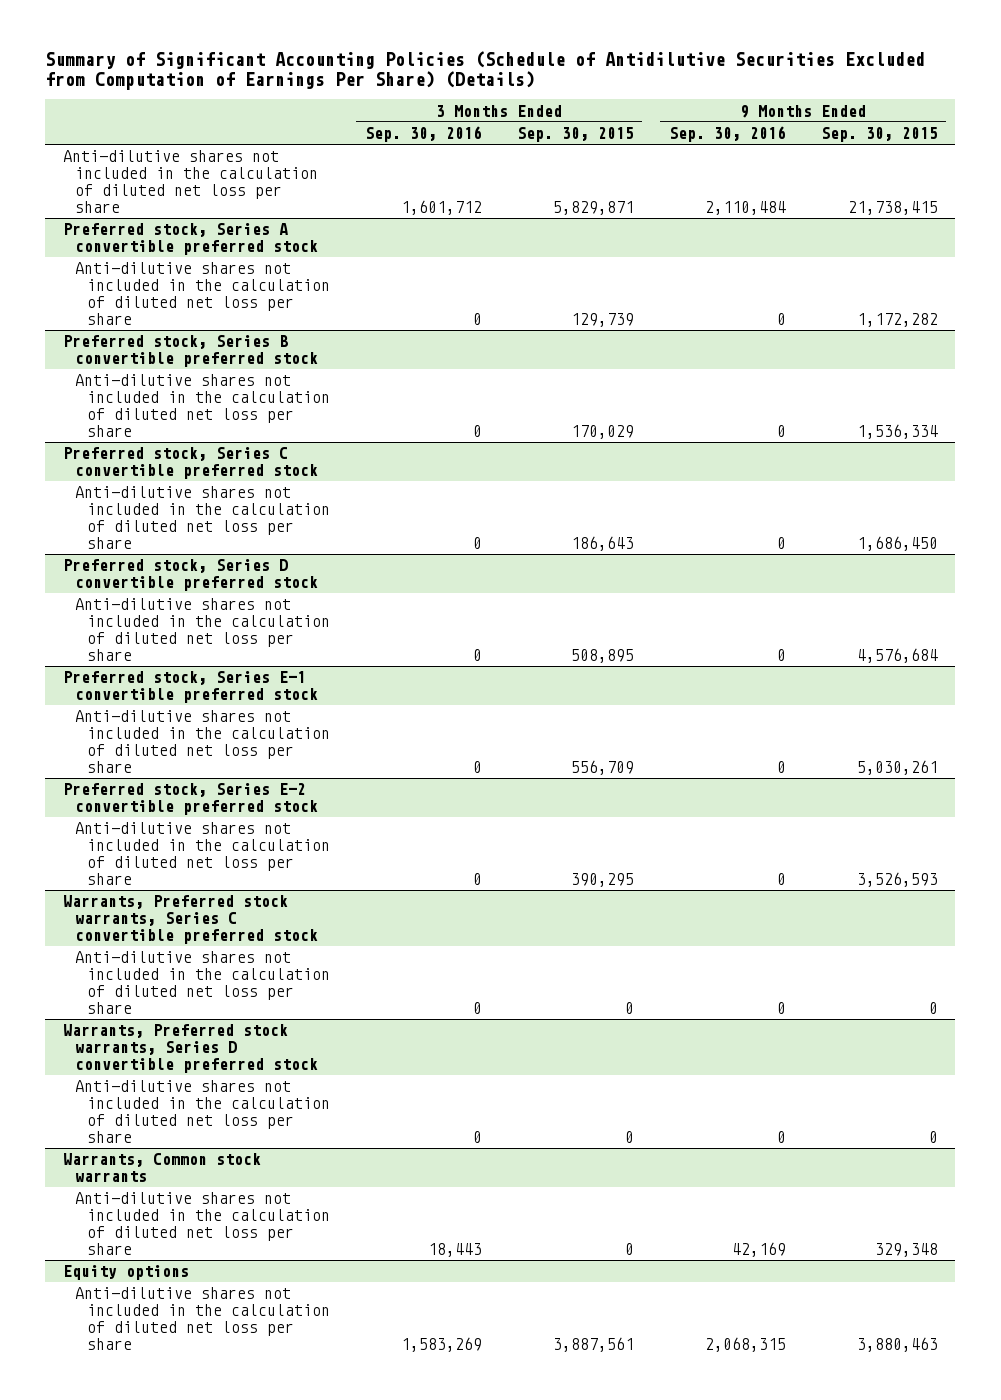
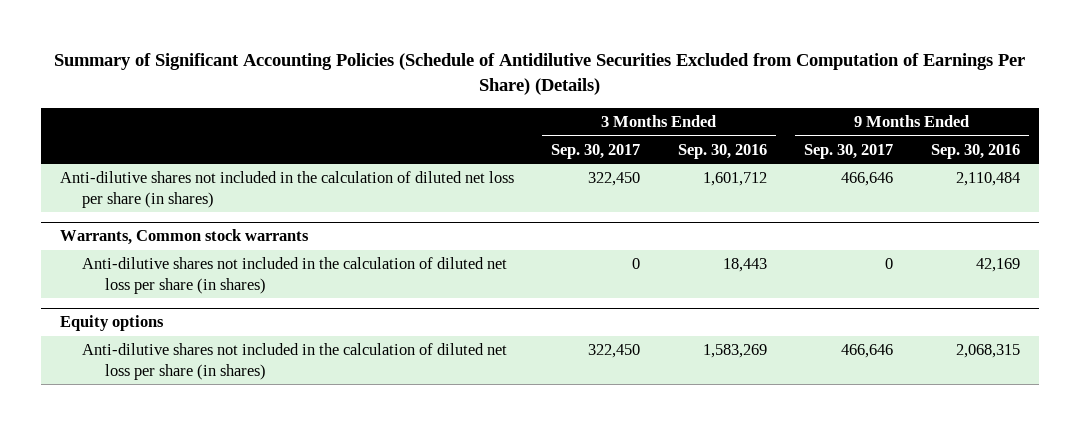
[516,127,634,143] Sep. 30, 2015 -> none
[820,127,938,143] Sep. 30, 2015 -> none
none -> [551,143,641,159] Sep. 30, 2017
none -> [804,143,894,159] Sep. 30, 2017
[62,223,318,256] Preferred stock, Series A convertible preferred stock -> none
[74,262,330,325] Anti-dilutive shares not included in the calculation of diluted net loss per share -> none
[62,335,318,368] Preferred stock, Series B convertible preferred stock -> none
[74,374,330,437] Anti-dilutive shares not included in the calculation of diluted net loss per share -> none
[62,447,318,480] Preferred stock, Series C convertible preferred stock -> none
[74,486,330,549] Anti-dilutive shares not included in the calculation of diluted net loss per share -> none
[62,559,318,592] Preferred stock, Series D convertible preferred stock -> none
[74,598,330,661] Anti-dilutive shares not included in the calculation of diluted net loss per share -> none
[62,671,318,704] Preferred stock, Series E-1 convertible preferred stock -> none
[74,710,330,773] Anti-dilutive shares not included in the calculation of diluted net loss per share -> none
[62,783,318,816] Preferred stock, Series E-2 convertible preferred stock -> none
[74,822,330,885] Anti-dilutive shares not included in the calculation of diluted net loss per share -> none
[62,895,318,944] Warrants, Preferred stock warrants, Series C convertible preferred stock -> none
[74,951,330,1014] Anti-dilutive shares not included in the calculation of diluted net loss per share -> none
[62,1024,318,1073] Warrants, Preferred stock warrants, Series D convertible preferred stock -> none
[74,1080,330,1143] Anti-dilutive shares not included in the calculation of diluted net loss per share -> none
[62,150,318,213] Anti-dilutive shares not included in the calculation of diluted net loss per share -> [59,171,514,208] Anti-dilutive shares not included in the calculation of diluted net loss per share (in shares)
[74,1192,330,1255] Anti-dilutive shares not included in the calculation of diluted net loss per share -> [82,257,508,294] Anti-dilutive shares not included in the calculation of diluted net loss per share (in shares)
[74,1287,330,1350] Anti-dilutive shares not included in the calculation of diluted net loss per share -> [82,343,508,380] Anti-dilutive shares not included in the calculation of diluted net loss per share (in shares)

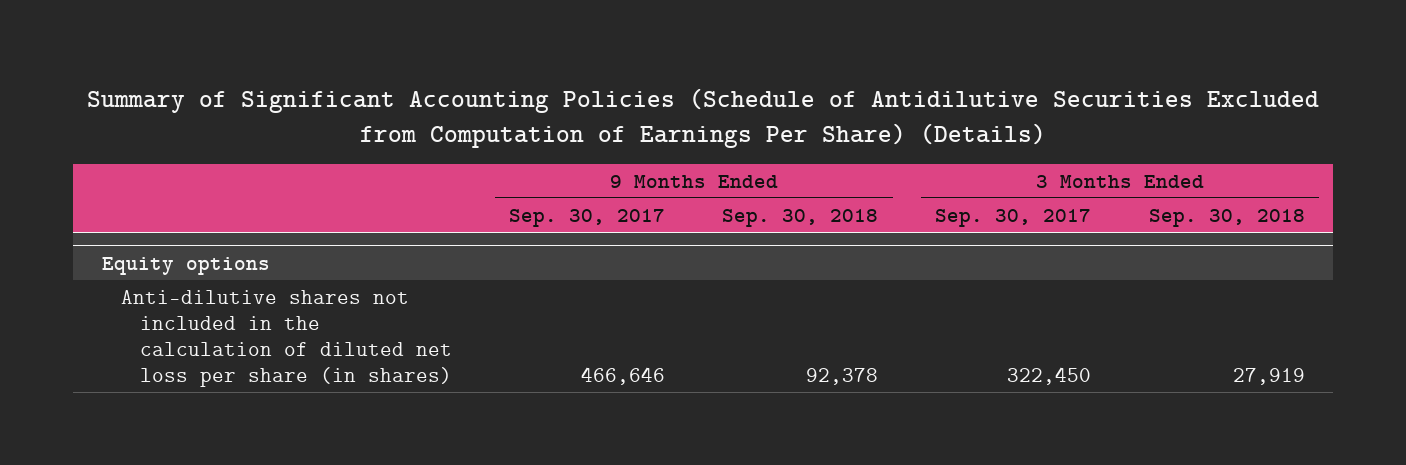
[677,143,767,159] Sep. 30, 2016 -> none
[930,143,1020,159] Sep. 30, 2016 -> none
none -> [722,208,879,227] Sep. 30, 2018
none -> [1148,208,1305,227] Sep. 30, 2018
[59,171,514,208] Anti-dilutive shares not included in the calculation of diluted net loss per share (in shares) -> none
[59,229,309,246] Warrants, Common stock warrants -> none
[82,257,508,294] Anti-dilutive shares not included in the calculation of diluted net loss per share (in shares) -> none

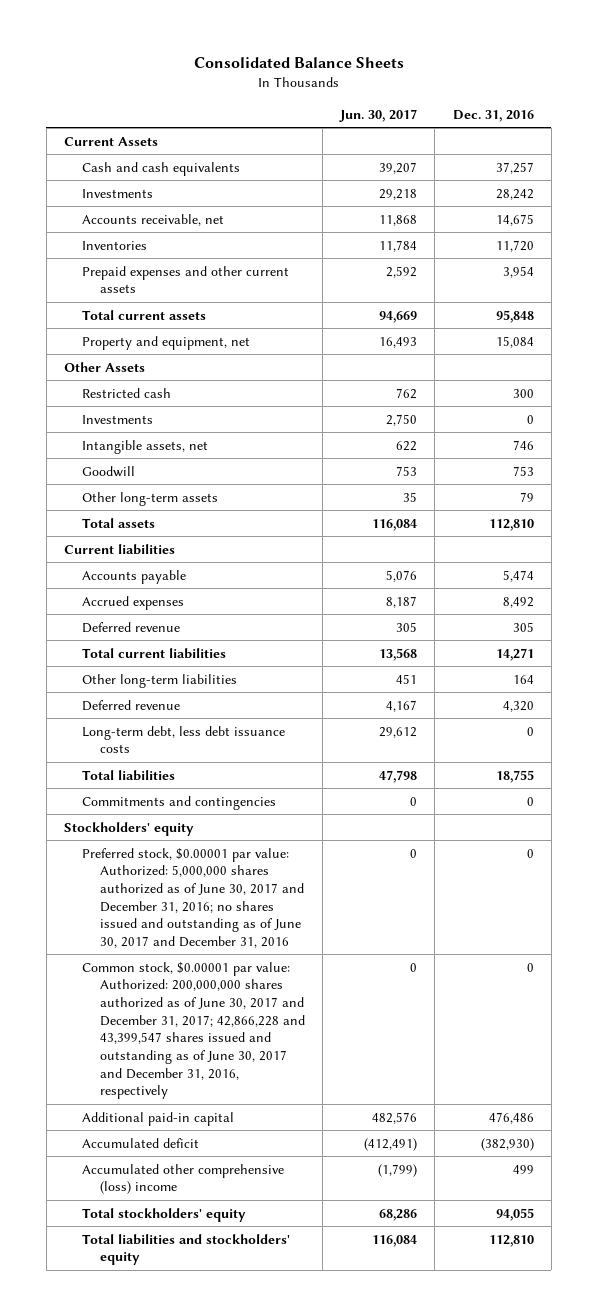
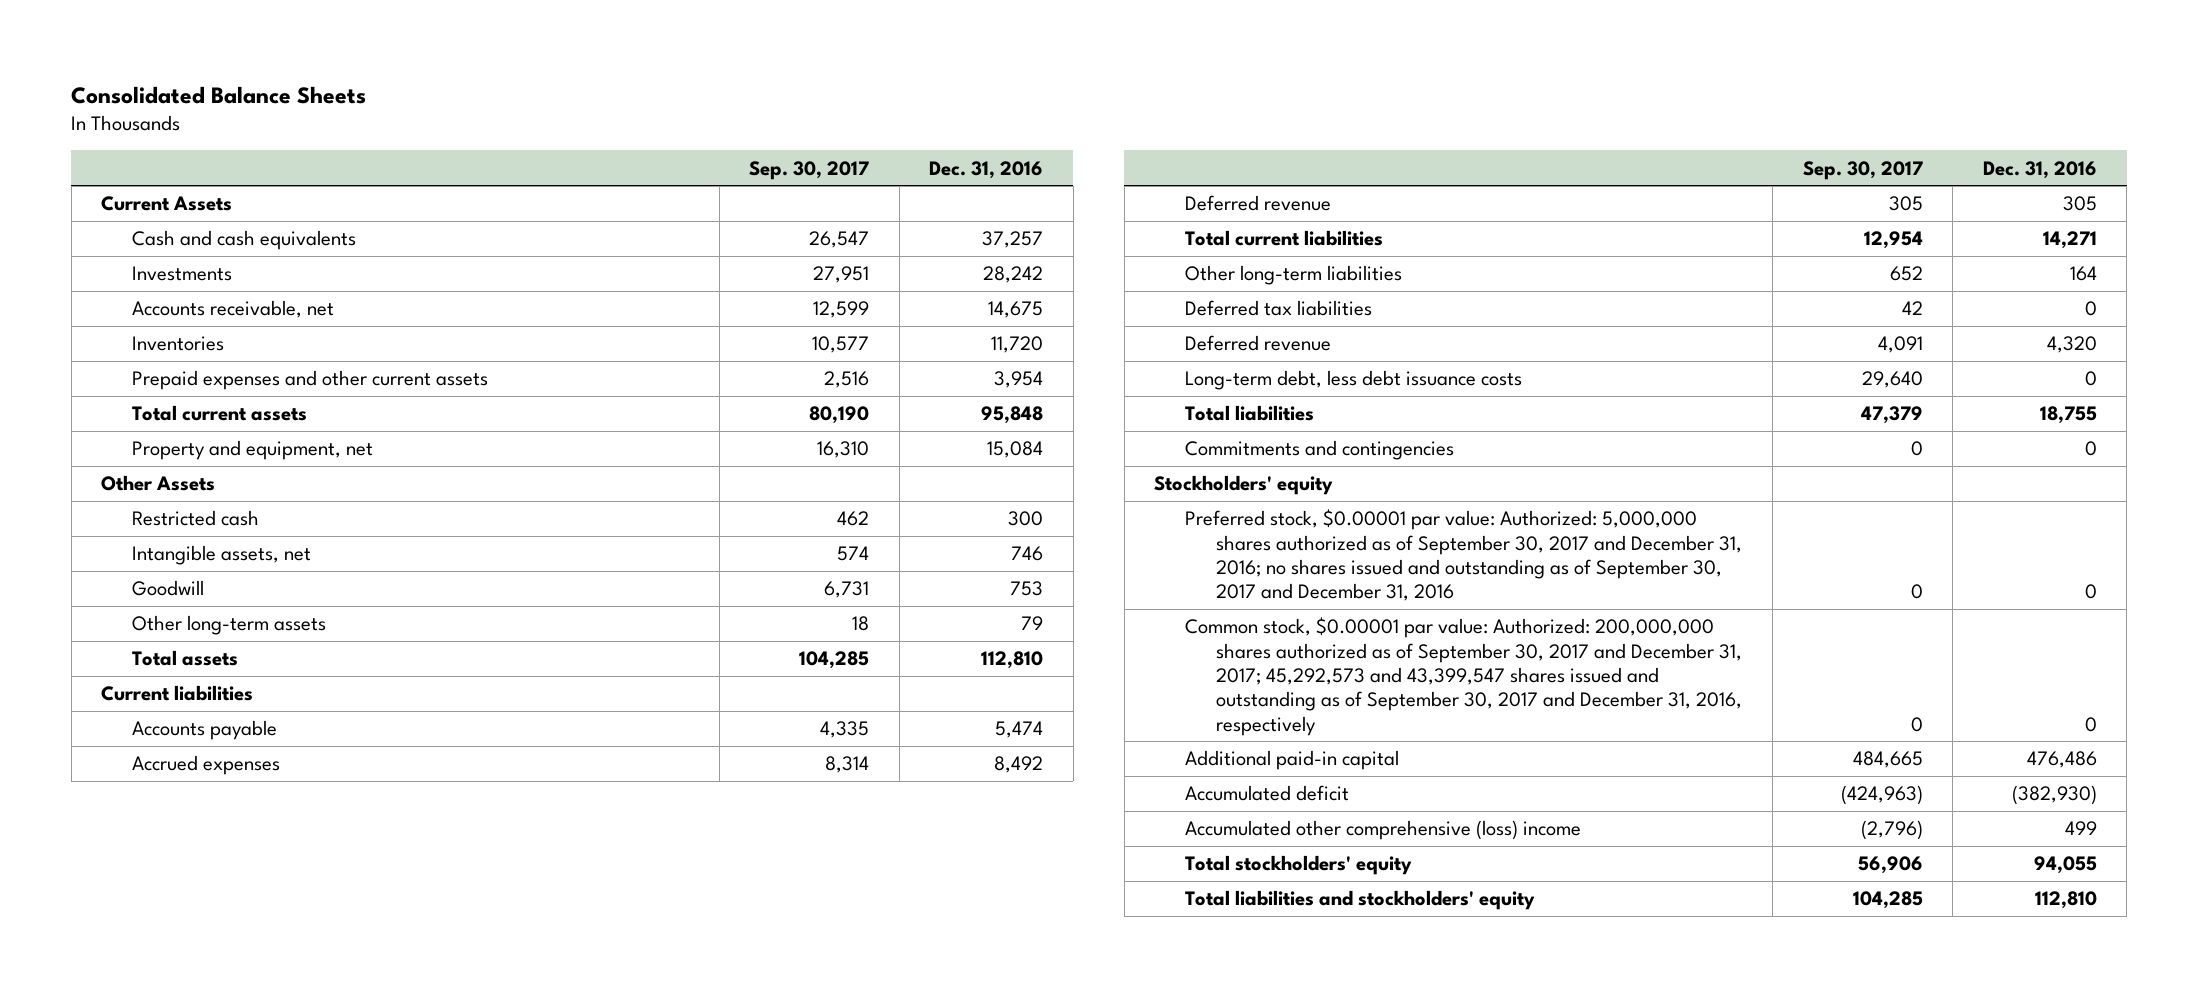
[339,109,418,123] Jun. 30, 2017 -> none
none -> [749,160,870,180] Sep. 30, 2017
[82,414,154,424] Investments -> none
none -> [1185,300,1373,317] Deferred tax liabilities
[82,847,305,948] Preferred stock, $0.00001 par value: Authorized: 5,000,000 shares authorized as of June 30, 2017 and December 31, 2016; no shares issued and outstanding as of June 30, 2017 and December 31, 2016 -> [1185,509,1743,602] Preferred stock, $0.00001 par value: Authorized: 5,000,000 shares authorized as of September 30, 2017 and December 31, 2016; no shares issued and outstanding as of September 30, 2017 and December 31, 2016
[82,961,306,1100] Common stock, $0.00001 par value: Authorized: 200,000,000 shares authorized as of June 30, 2017 and December 31, 2017; 42,866,228 and 43,399,547 shares issued and outstanding as of June 30, 2017 and December 31, 2016, respectively -> [1185,617,1743,736] Common stock, $0.00001 par value: Authorized: 200,000,000 shares authorized as of September 30, 2017 and December 31, 2017; 45,292,573 and 43,399,547 shares issued and outstanding as of September 30, 2017 and December 31, 2016, respectively

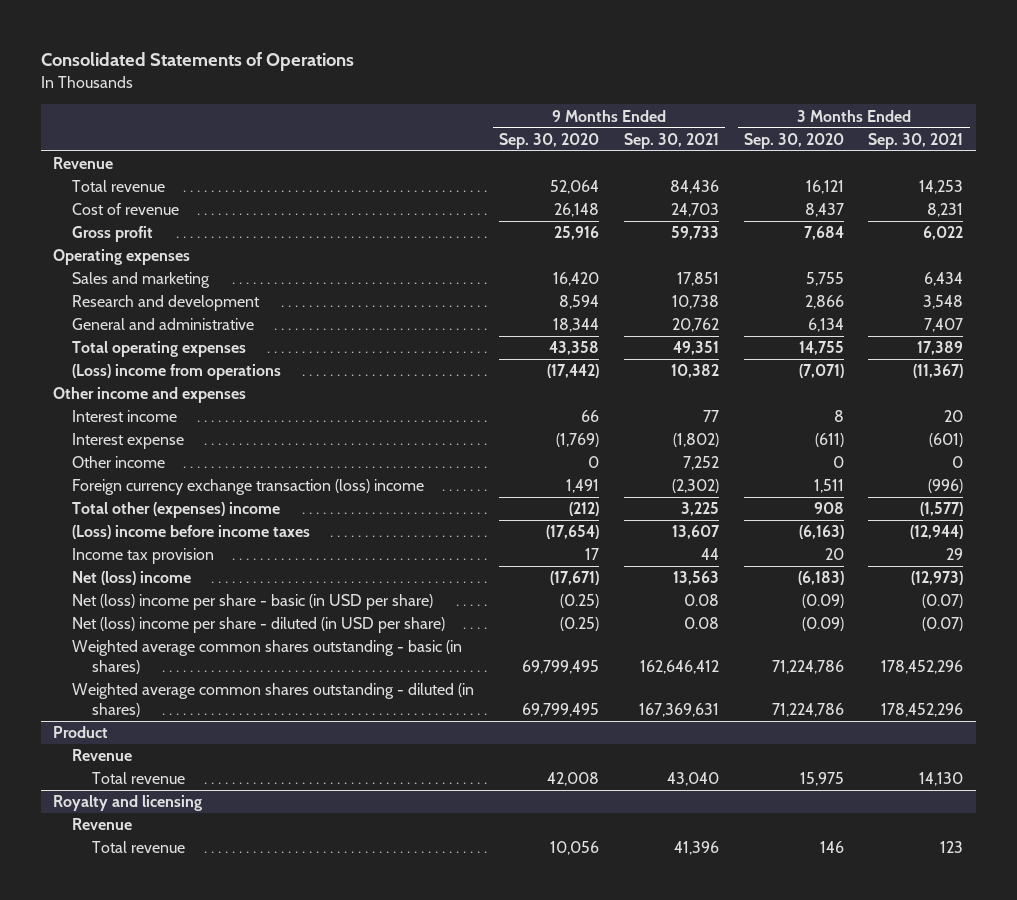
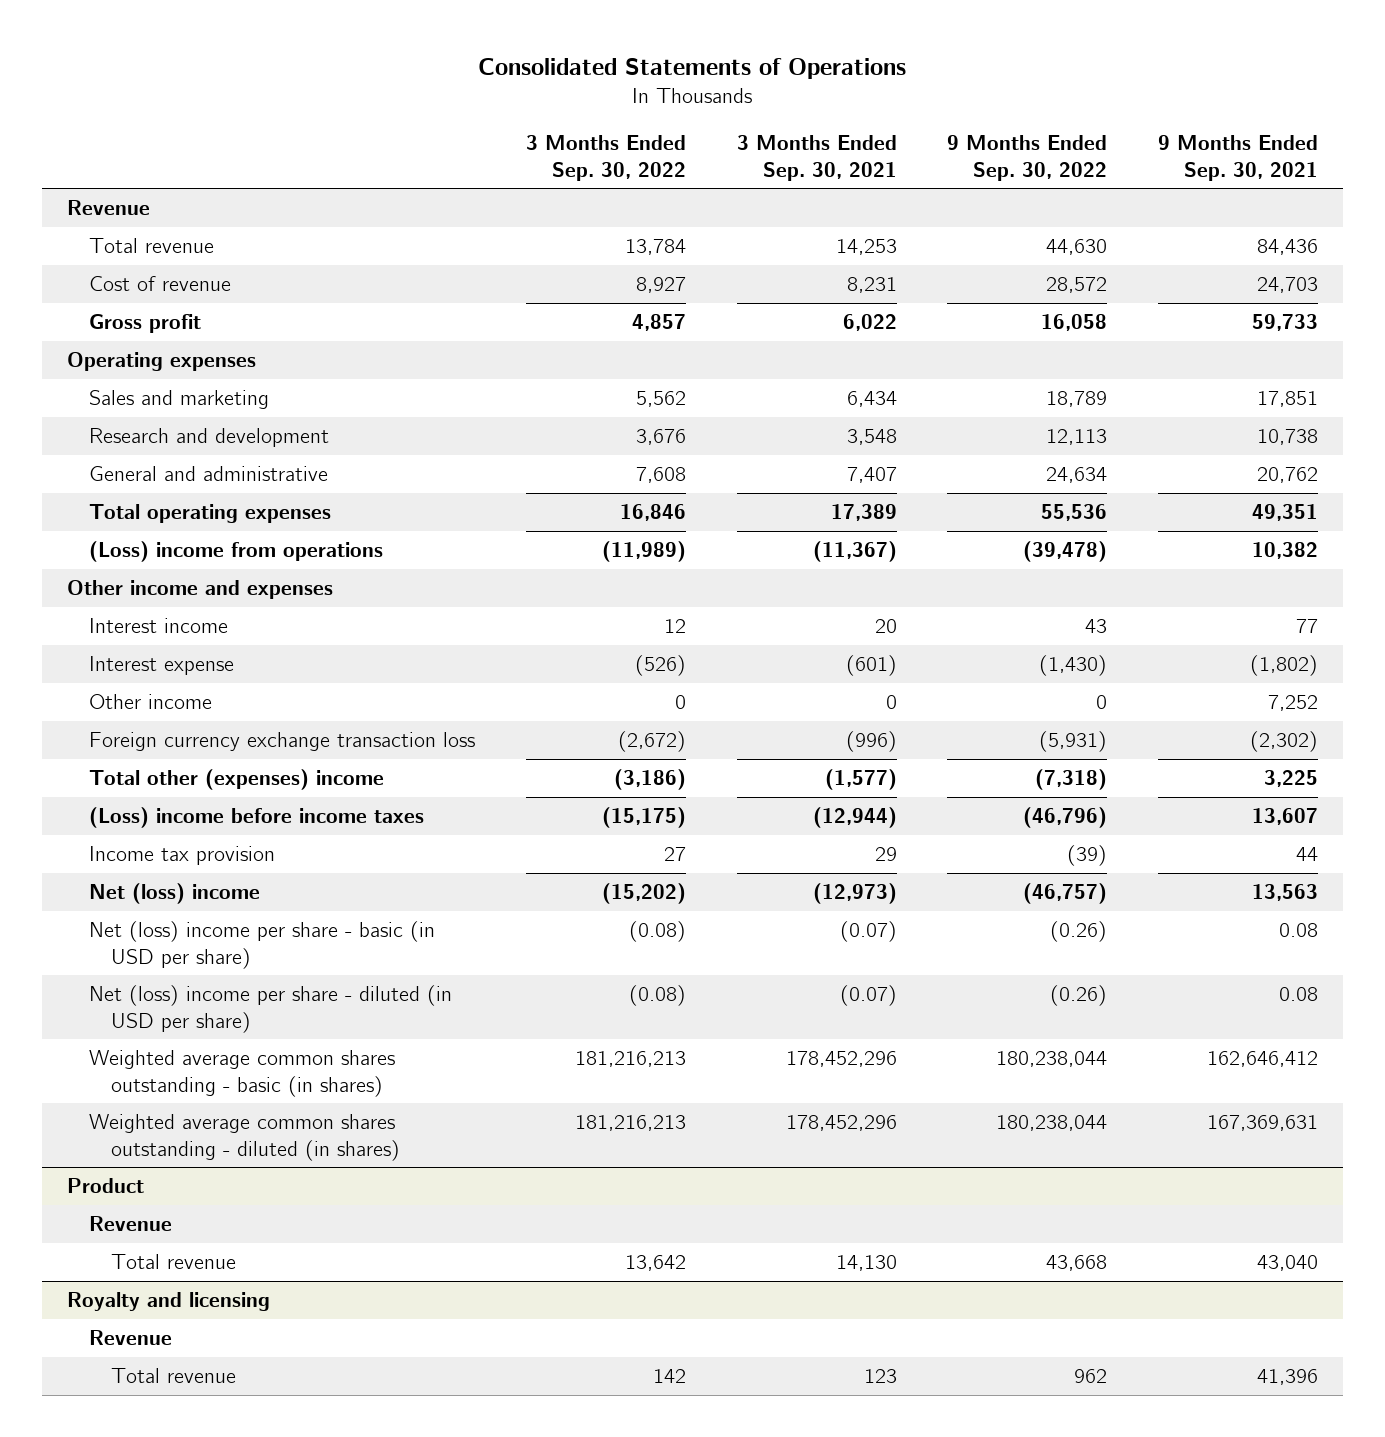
[499,132,600,149] Sep. 30, 2020 -> none
[743,132,844,149] Sep. 30, 2020 -> none
none -> [525,135,686,181] 3 Months Ended Sep. 30, 2022
none -> [947,135,1108,181] 9 Months Ended Sep. 30, 2022
[72,479,425,496] Foreign currency exchange transaction (loss) income -> [89,732,476,752] Foreign currency exchange transaction loss

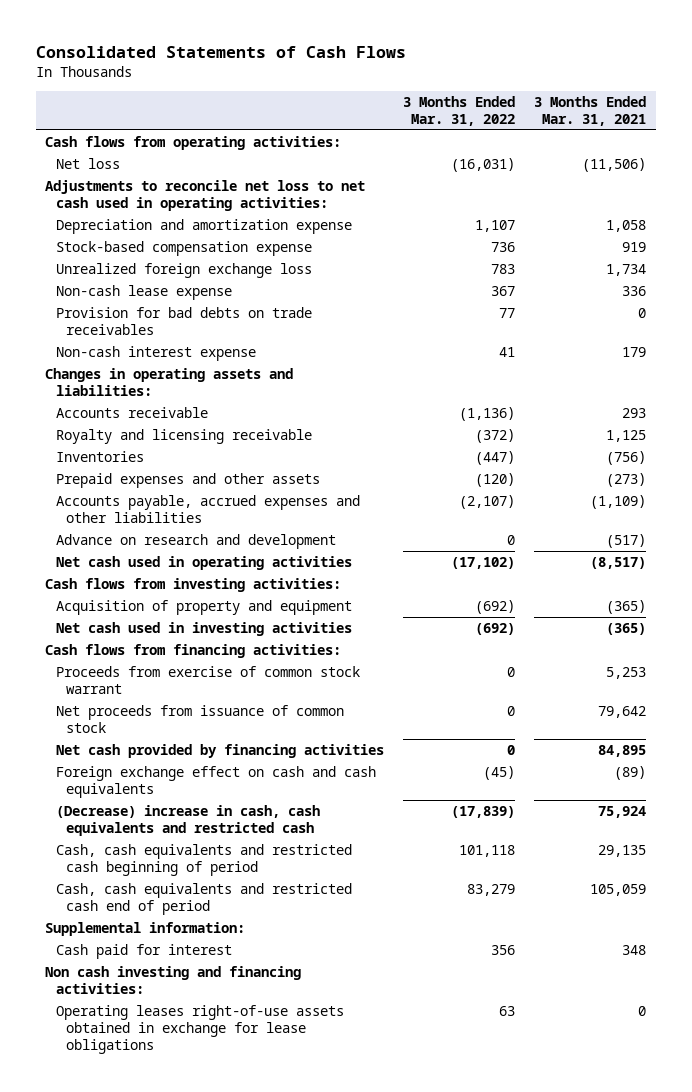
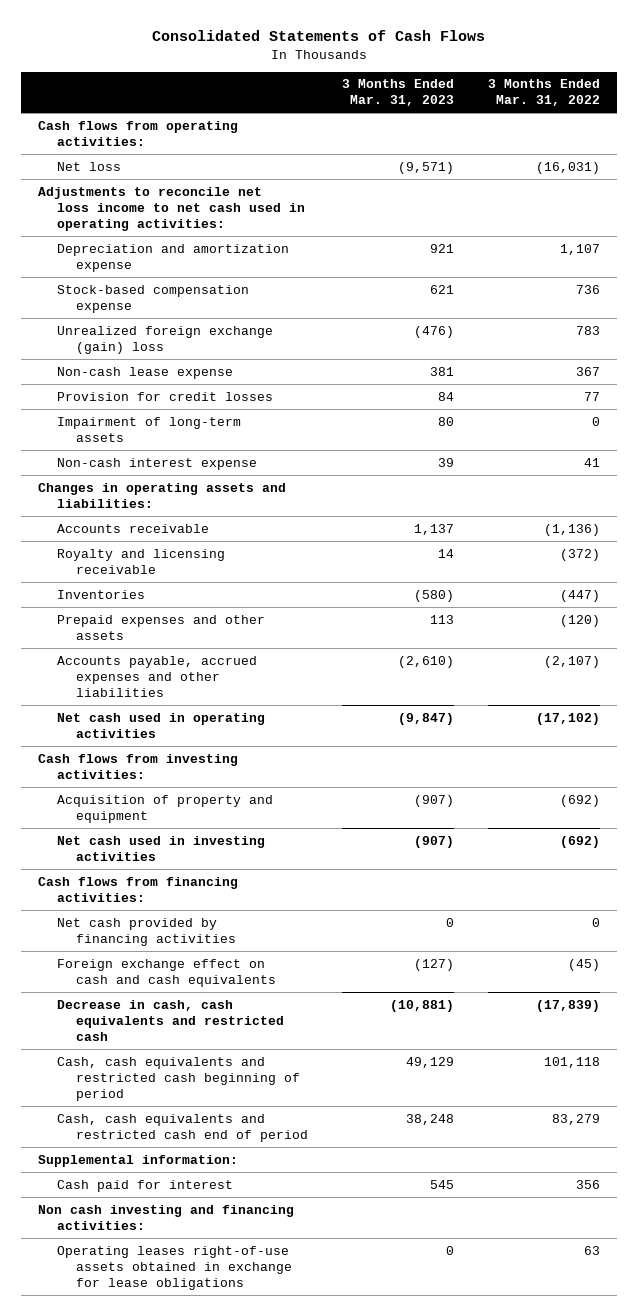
[534,96,647,127] 3 Months Ended Mar. 31, 2021 -> none
none -> [342,79,455,107] 3 Months Ended Mar. 31, 2023
[45,180,366,212] Adjustments to reconcile net loss to net cash used in operating activities: -> [38,186,306,231] Adjustments to reconcile net loss income to net cash used in operating activities:
[55,263,312,279] Unrealized foreign exchange loss -> [57,325,274,354] Unrealized foreign exchange (gain) loss
[55,307,312,336] Provision for bad debts on trade receivables -> [57,391,274,401] Provision for credit losses
none -> [57,416,242,442] Impairment of long-term assets
[55,534,336,550] Advance on research and development -> none
[55,666,360,695] Proceeds from exercise of common stock warrant -> none
[55,705,344,734] Net proceeds from issuance of common stock -> none
[55,805,320,837] (Decrease) increase in cash, cash equivalents and restricted cash -> [57,999,284,1041] Decrease in cash, cash equivalents and restricted cash

